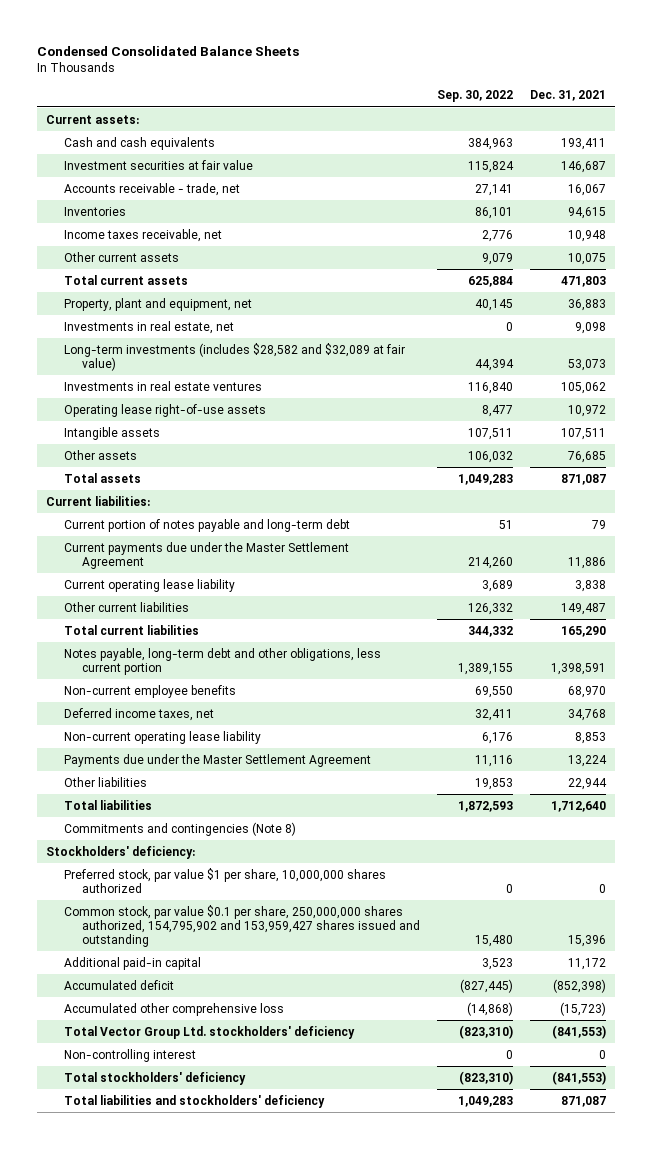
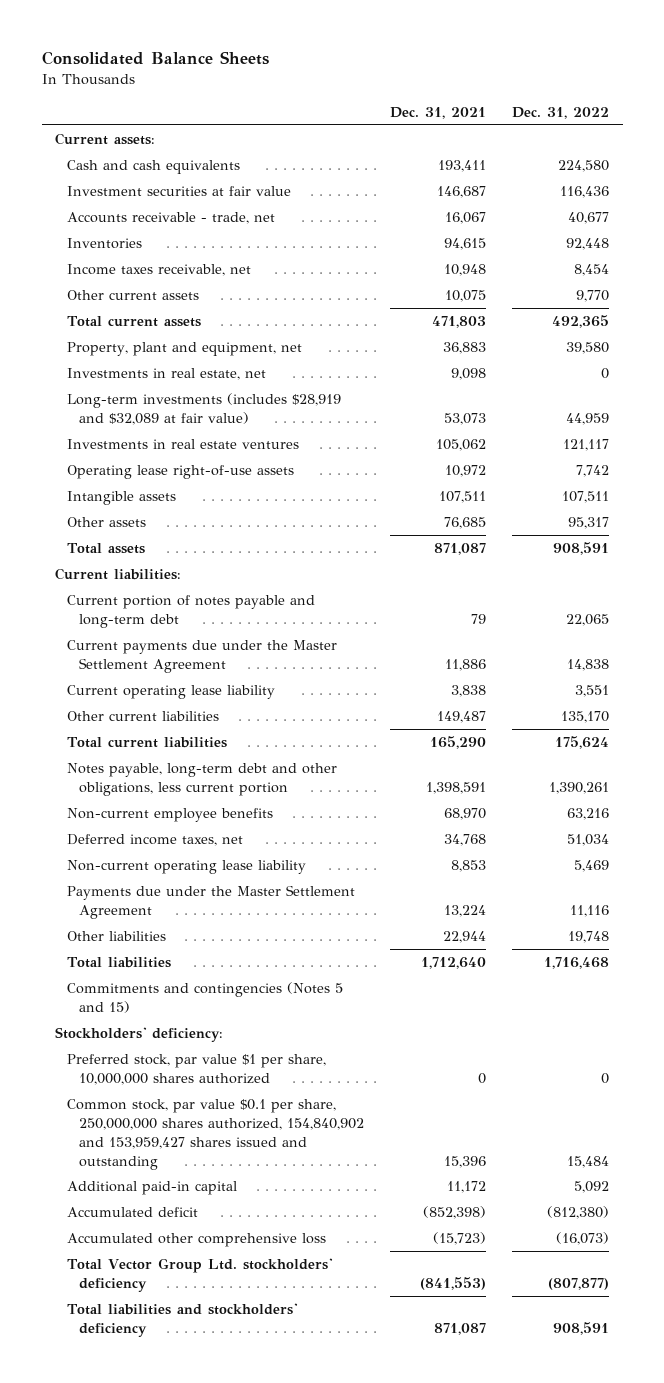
[37,45,300,56] Condensed Consolidated Balance Sheets -> [41,51,269,66] Consolidated Balance Sheets
[436,90,513,103] Sep. 30, 2022 -> none
none -> [512,106,610,119] Dec. 31, 2022
[63,342,405,371] Long-term investments (includes $28,582 and $32,089 at fair value) -> [66,392,341,425] Long-term investments (includes $28,919 and $32,089 at fair value)
[63,821,296,836] Commitments and contingencies (Note 8) -> [66,981,343,1013] Commitments and contingencies (Notes 5 and 15)
[63,904,420,948] Common stock, par value $0.1 per share, 250,000,000 shares authorized, 154,795,902 and 153,959,427 shares issued and outstanding -> [66,1098,365,1170] Common stock, par value $0.1 per share, 250,000,000 shares authorized, 154,840,902 and 153,959,427 shares issued and outstanding
[63,1048,196,1062] Non-controlling interest -> none
[63,1071,246,1085] Total stockholders' deficiency -> none

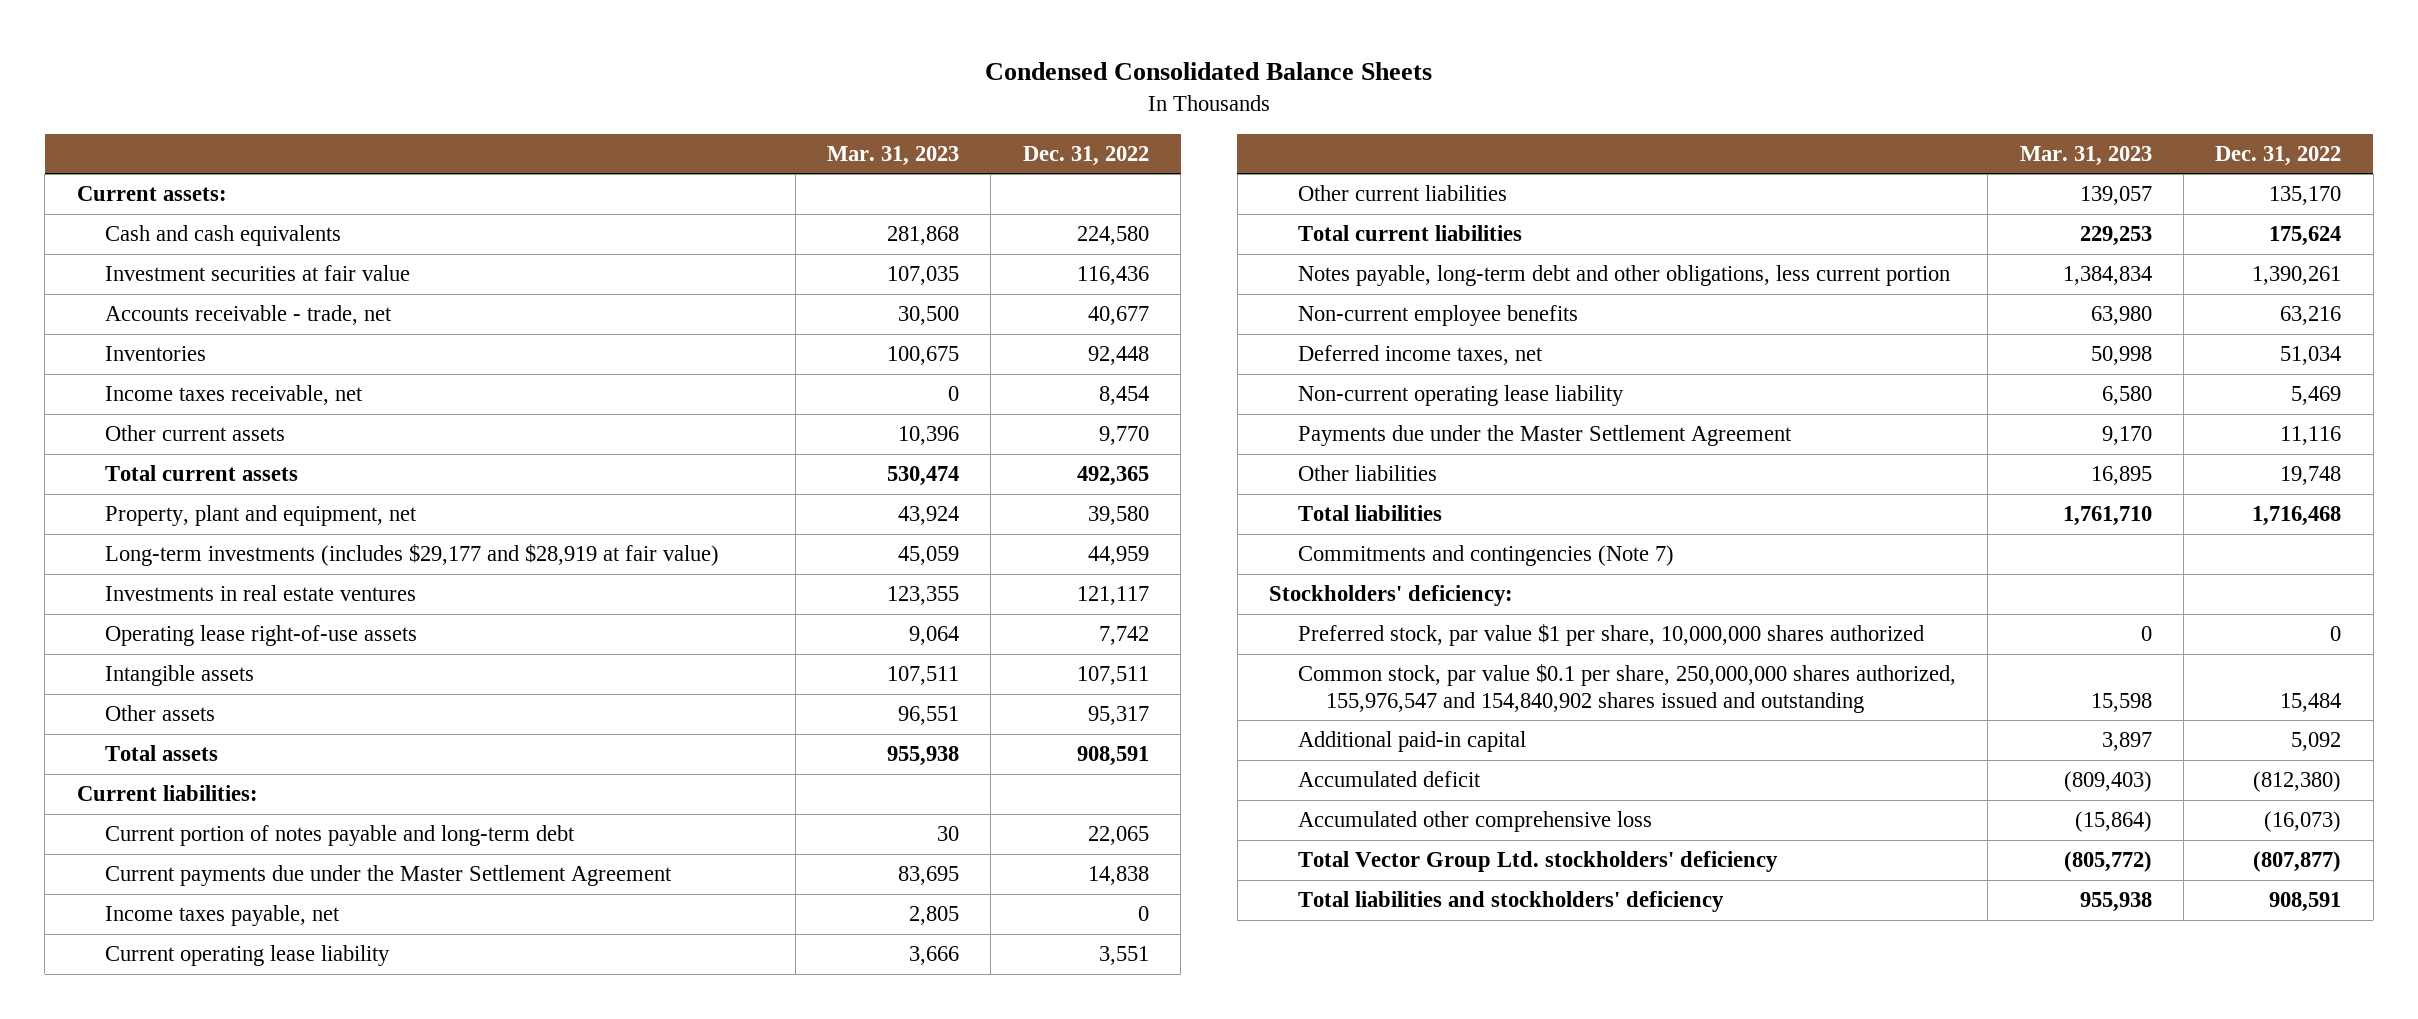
[41,51,269,66] Consolidated Balance Sheets -> [985,62,1433,81] Condensed Consolidated Balance Sheets
[390,106,487,119] Dec. 31, 2021 -> none
none -> [827,145,960,166] Mar. 31, 2023
[66,367,266,380] Investments in real estate, net -> none
[66,392,341,425] Long-term investments (includes $28,919 and $32,089 at fair value) -> [105,544,720,567] Long-term investments (includes $29,177 and $28,919 at fair value)
none -> [105,905,341,927] Income taxes payable, net
[66,981,343,1013] Commitments and contingencies (Notes 5 and 15) -> [1297,545,1674,567] Commitments and contingencies (Note 7)
[66,1098,365,1170] Common stock, par value $0.1 per share, 250,000,000 shares authorized, 154,840,902 and 153,959,427 shares issued and outstanding -> [1297,664,1956,714] Common stock, par value $0.1 per share, 250,000,000 shares authorized, 155,976,547 and 154,840,902 shares issued and outstanding

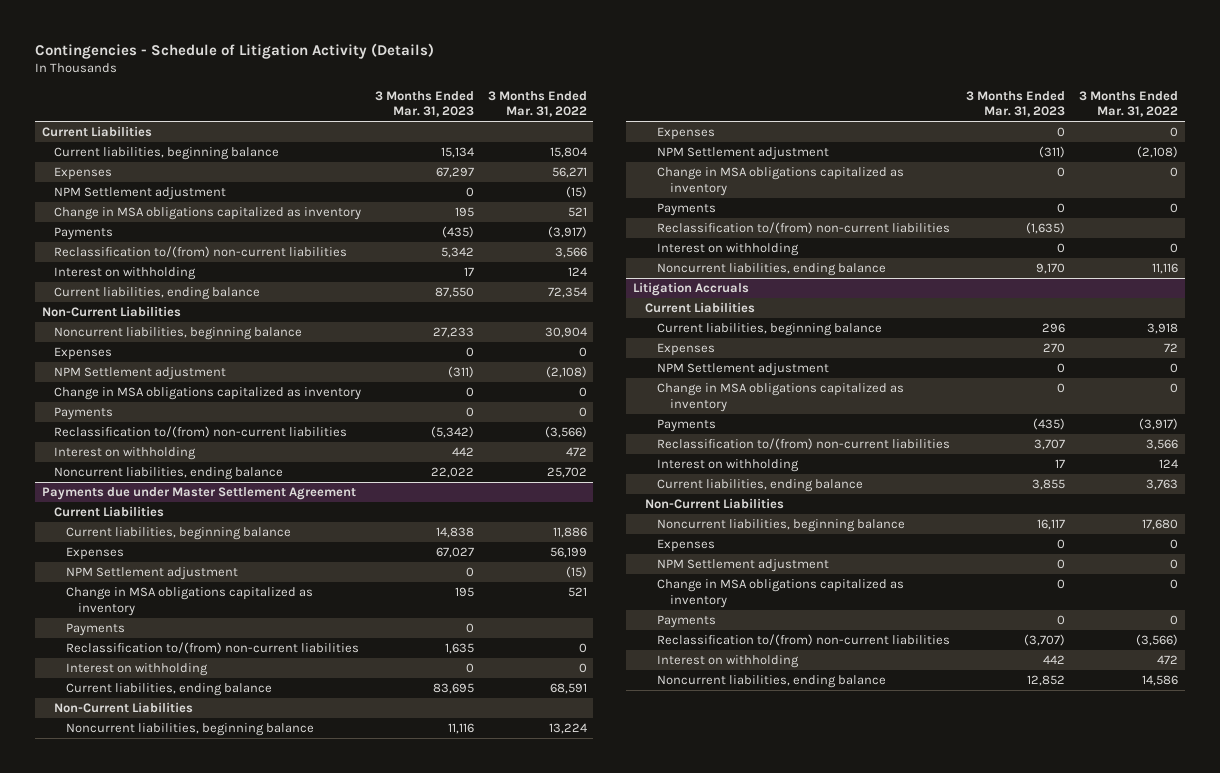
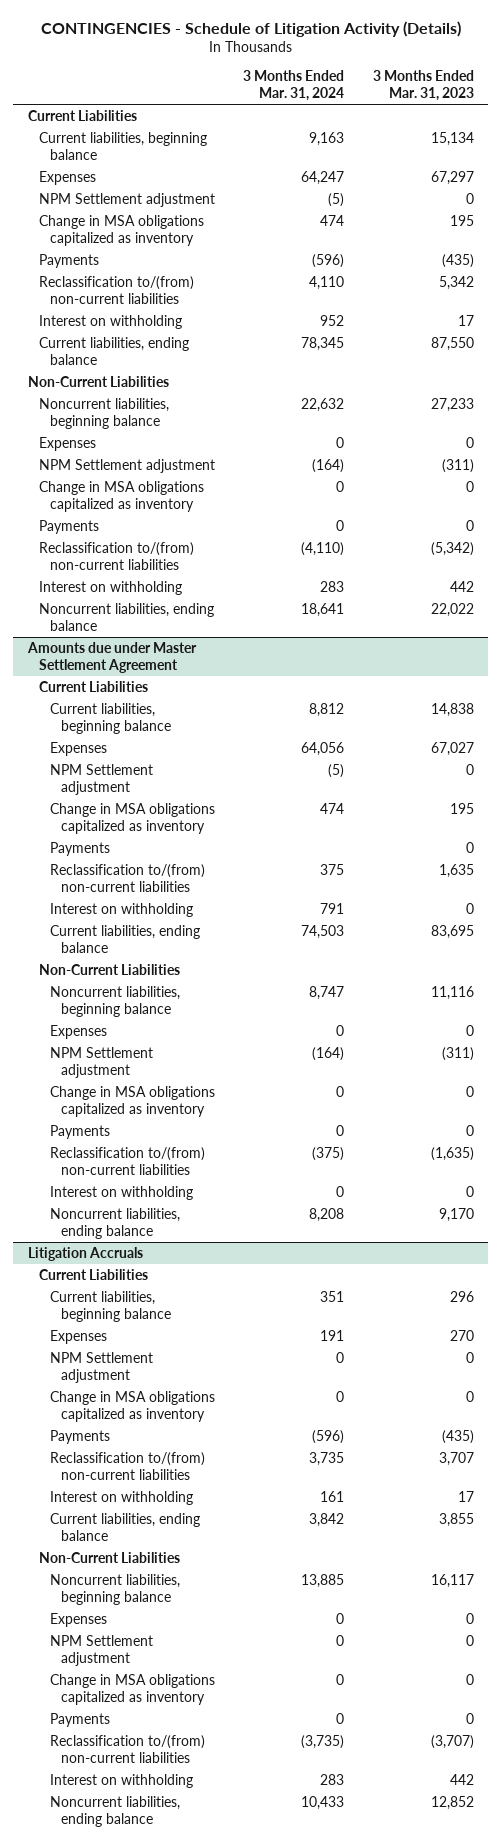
[34,42,434,59] Contingencies - Schedule of Litigation Activity (Details) -> [40,20,461,37] CONTINGENCIES - Schedule of Litigation Activity (Details)
[487,90,587,118] 3 Months Ended Mar. 31, 2022 -> none
none -> [243,70,345,101] 3 Months Ended Mar. 31, 2024
[41,487,356,501] Payments due under Master Settlement Agreement -> [26,641,197,673] Amounts due under Master Settlement Agreement

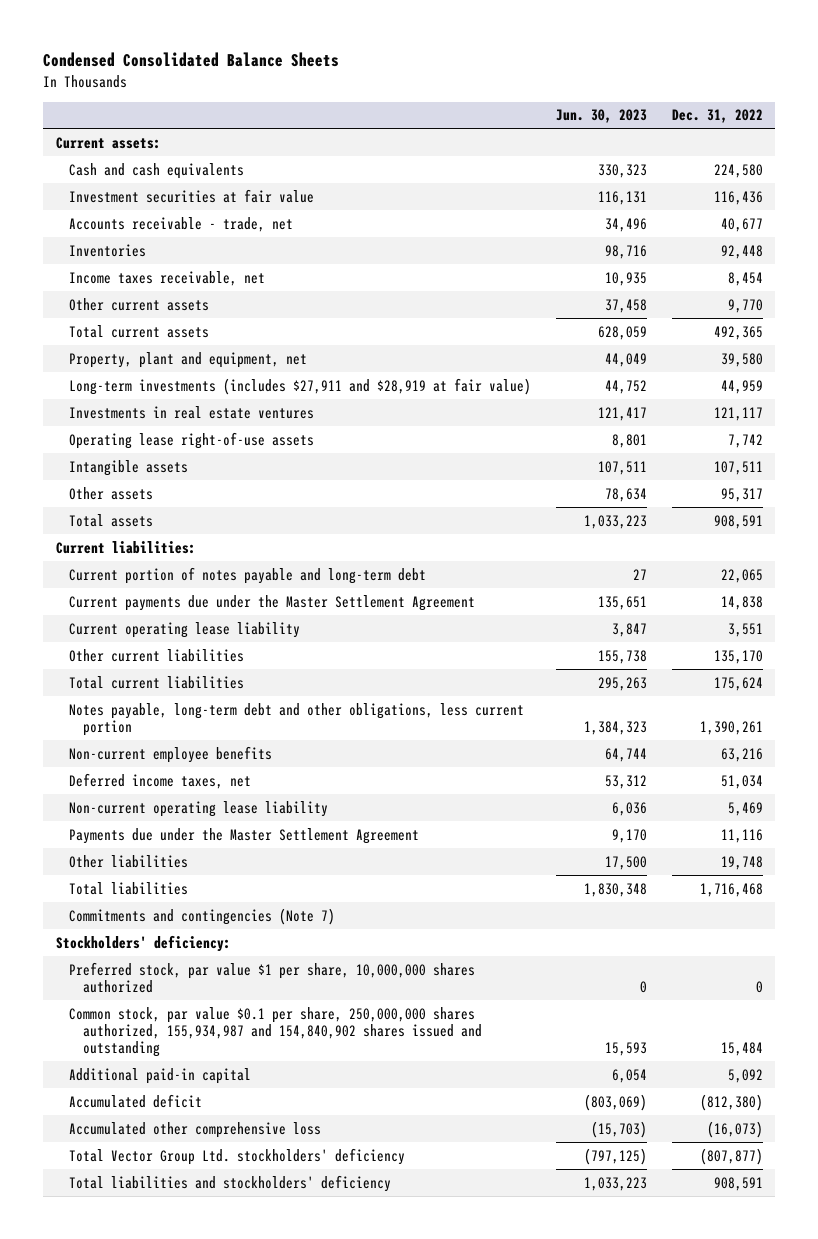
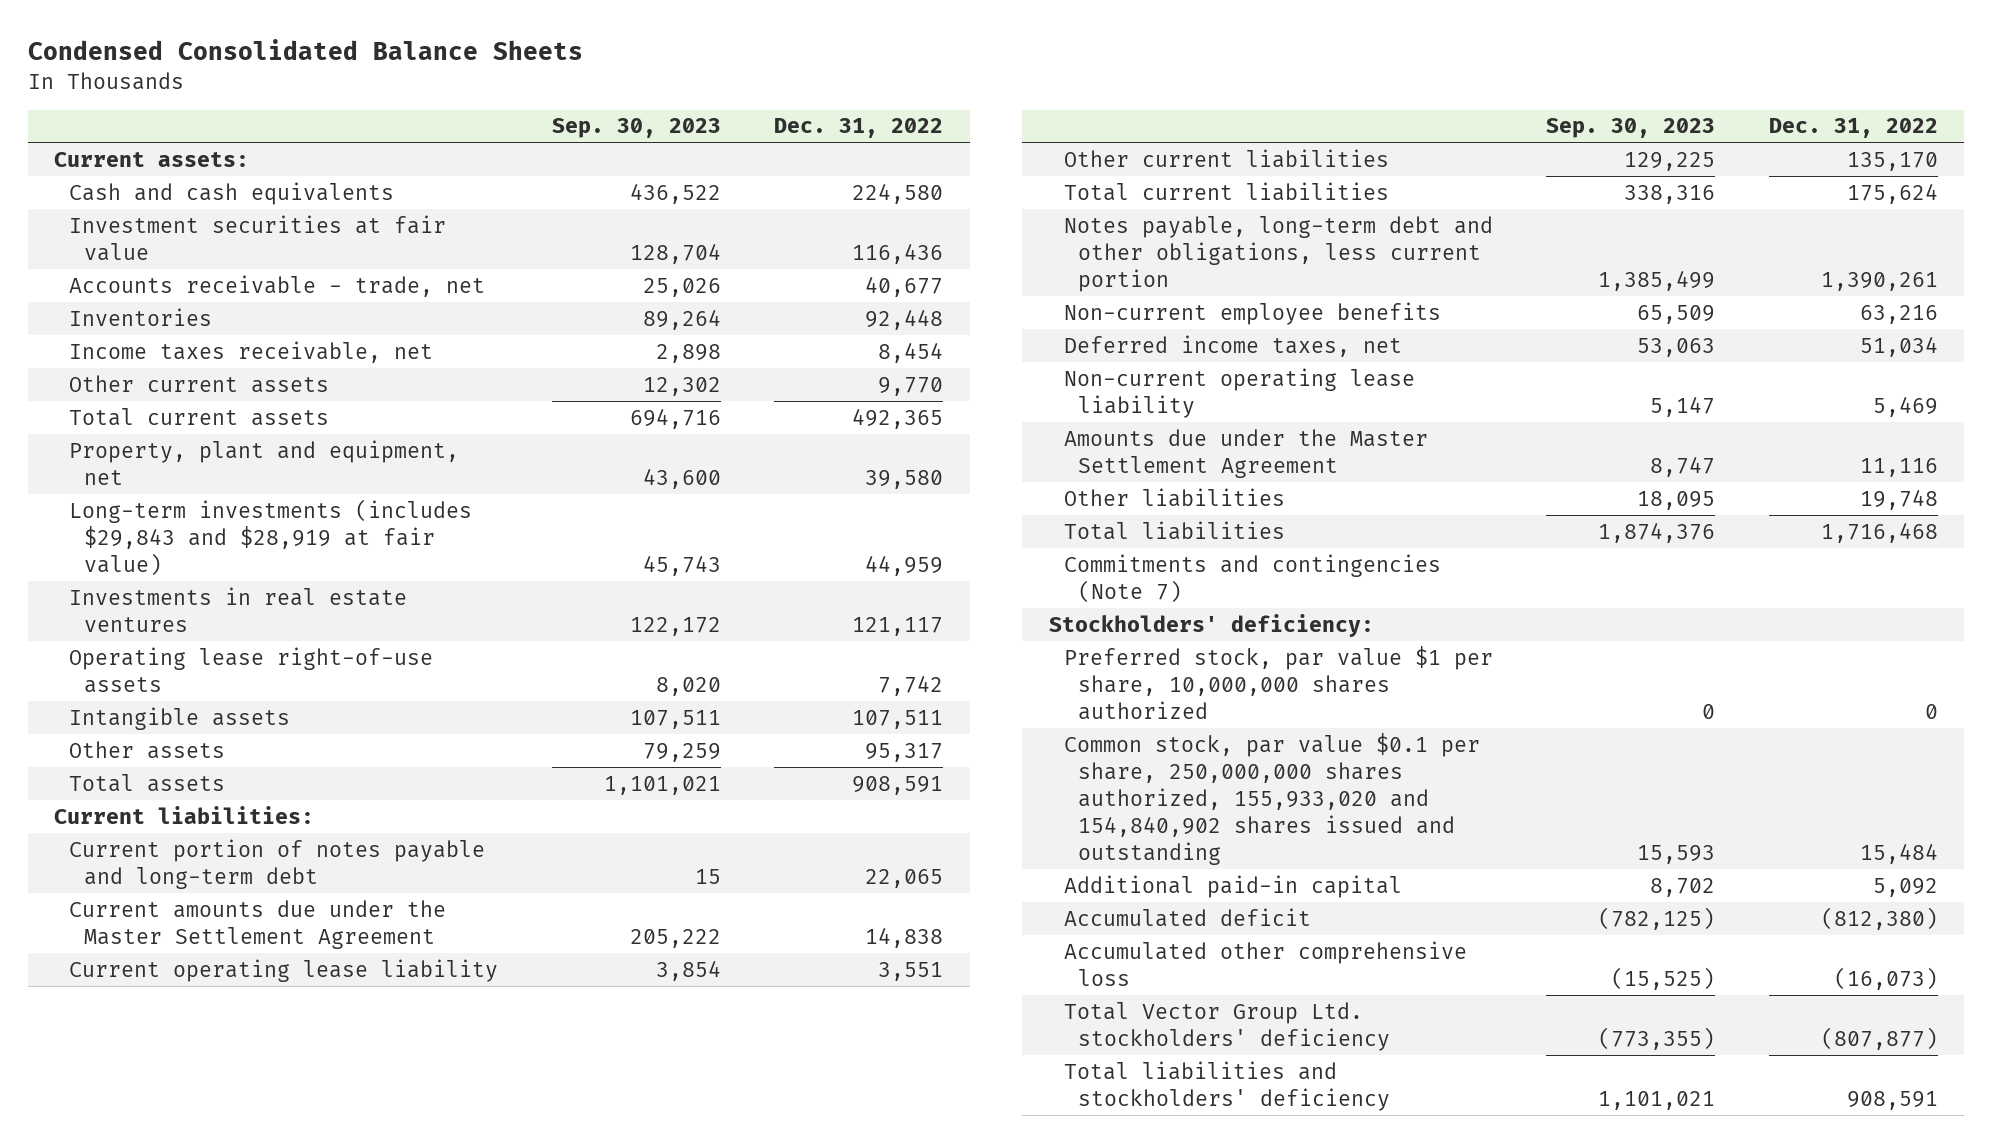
[556,109,648,124] Jun. 30, 2023 -> none
none -> [551,118,721,139] Sep. 30, 2023
[69,377,532,395] Long-term investments (includes $27,911 and $28,919 at fair value) -> [69,498,473,576] Long-term investments (includes $29,843 and $28,919 at fair value)
[69,594,476,611] Current payments due under the Master Settlement Agreement -> [69,899,447,949] Current amounts due under the Master Settlement Agreement
[69,827,420,844] Payments due under the Master Settlement Agreement -> [1063,428,1428,478] Amounts due under the Master Settlement Agreement
[69,1006,483,1058] Common stock, par value $0.1 per share, 250,000,000 shares authorized, 155,934,987 and 154,840,902 shares issued and outstanding -> [1063,732,1480,865] Common stock, par value $0.1 per share, 250,000,000 shares authorized, 155,933,020 and 154,840,902 shares issued and outstanding

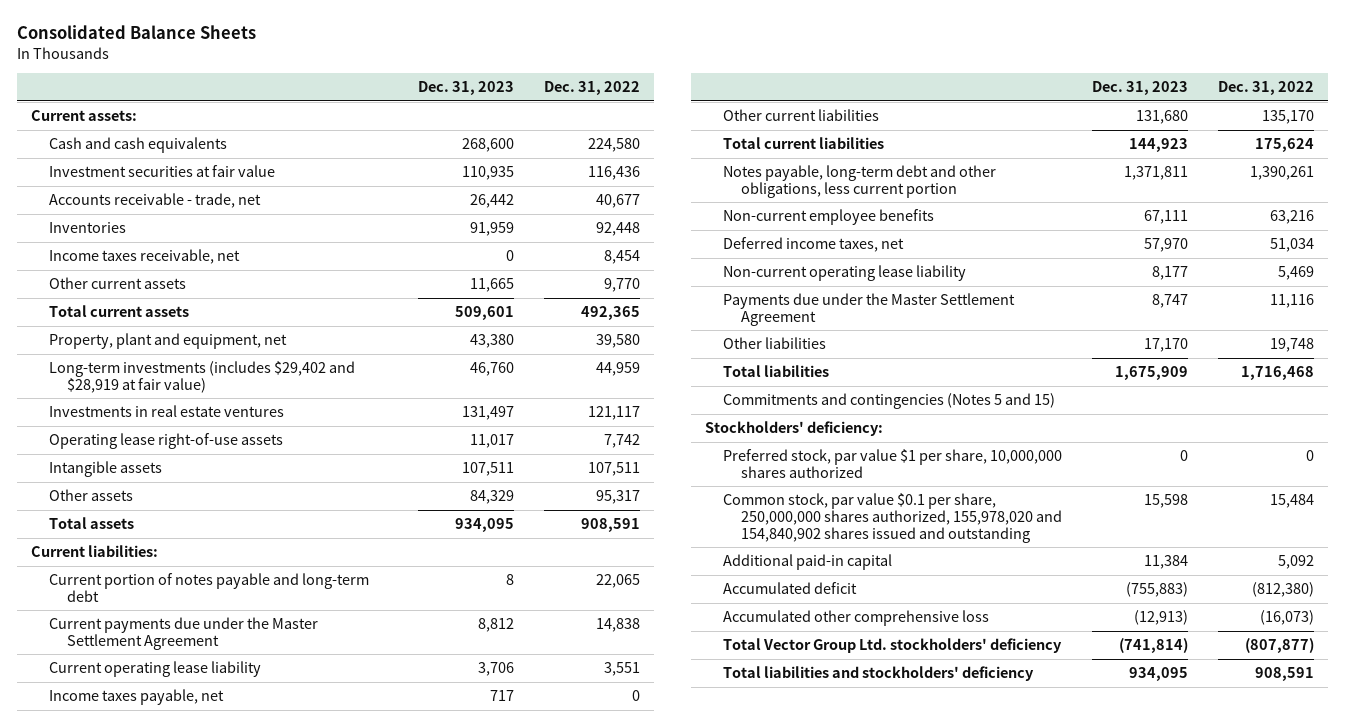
[27,39,583,61] Condensed Consolidated Balance Sheets -> [16,25,256,40] Consolidated Balance Sheets
[551,118,721,139] Sep. 30, 2023 -> none
none -> [417,81,514,96] Dec. 31, 2023
[69,498,473,576] Long-term investments (includes $29,843 and $28,919 at fair value) -> [49,361,356,393] Long-term investments (includes $29,402 and $28,919 at fair value)
[69,899,447,949] Current amounts due under the Master Settlement Agreement -> [49,617,319,650] Current payments due under the Master Settlement Agreement
none -> [49,689,225,706] Income taxes payable, net
[1063,428,1428,478] Amounts due under the Master Settlement Agreement -> [723,293,1016,326] Payments due under the Master Settlement Agreement
[1063,553,1441,603] Commitments and contingencies (Note 7) -> [723,393,1056,410] Commitments and contingencies (Notes 5 and 15)
[1063,732,1480,865] Common stock, par value $0.1 per share, 250,000,000 shares authorized, 155,933,020 and 154,840,902 shares issued and outstanding -> [723,493,1062,543] Common stock, par value $0.1 per share, 250,000,000 shares authorized, 155,978,020 and 154,840,902 shares issued and outstanding

